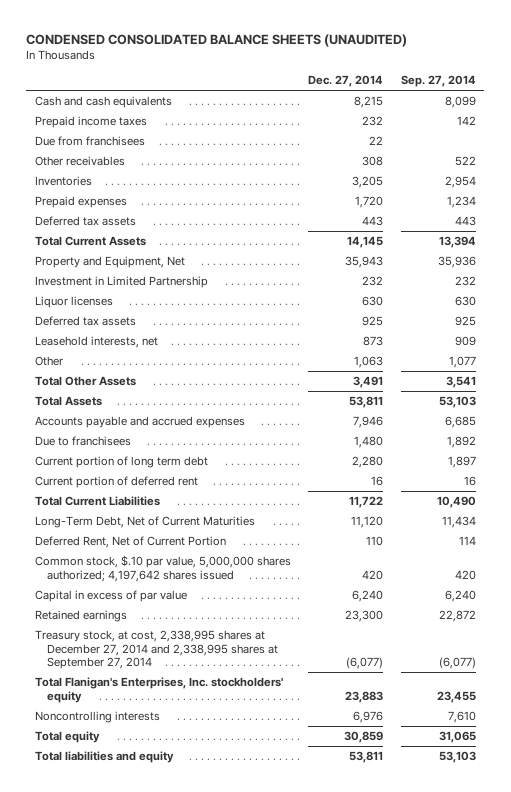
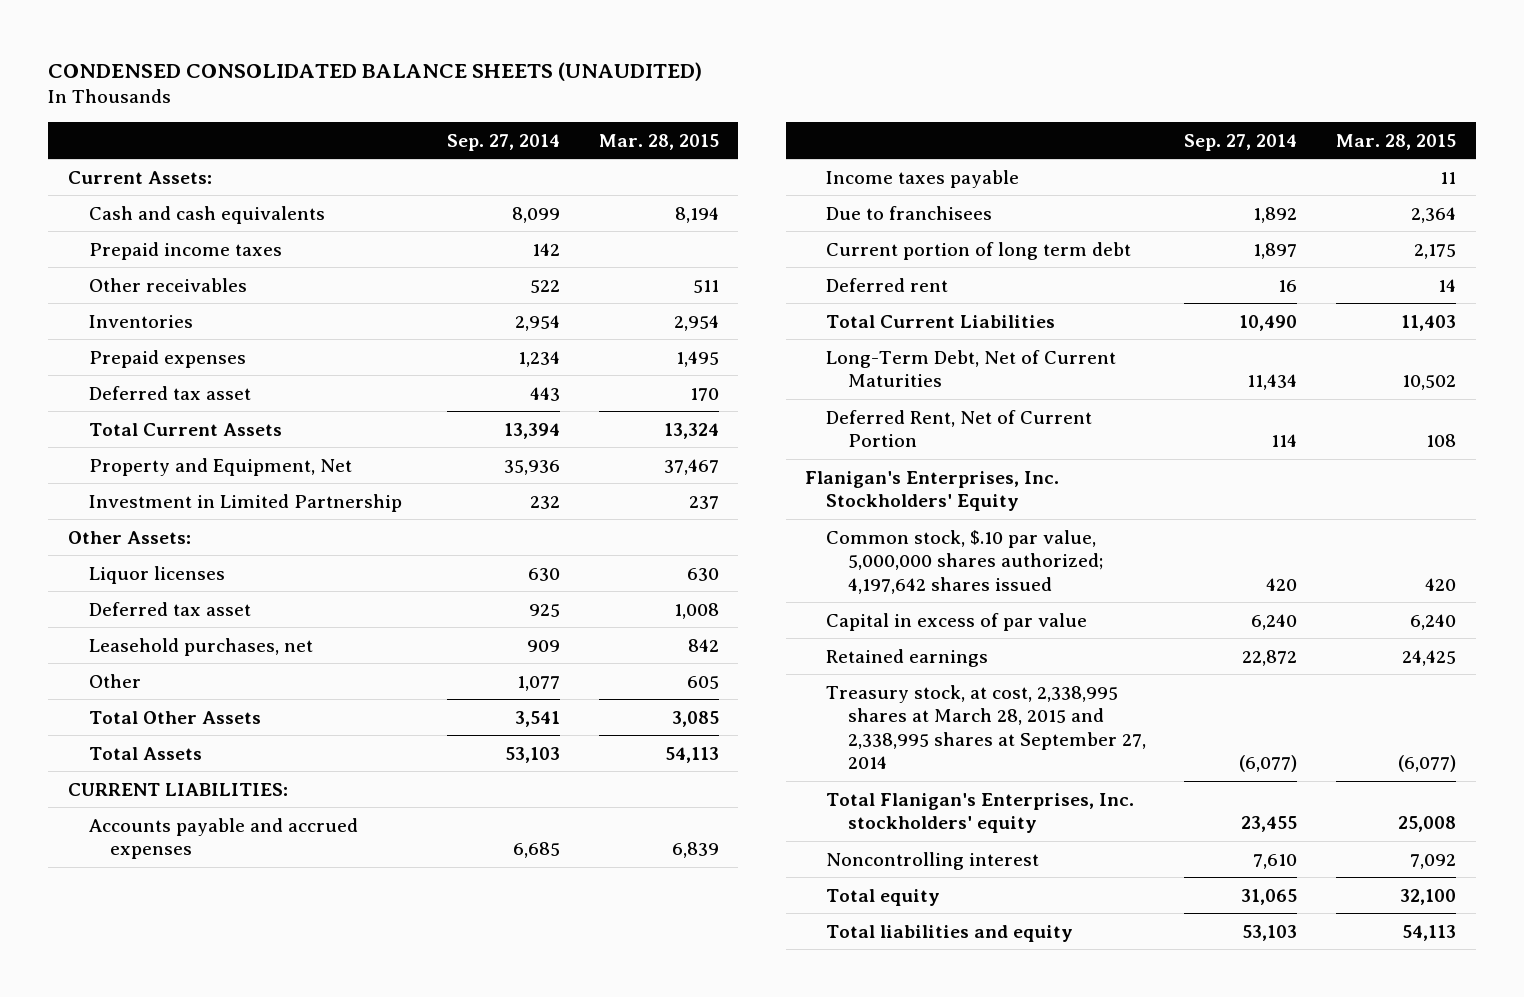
[308,75,384,88] Dec. 27, 2014 -> none
none -> [598,133,719,150] Mar. 28, 2015
none -> [67,170,212,184] Current Assets:
[34,136,145,147] Due from franchisees -> none
[34,216,136,227] Deferred tax assets -> [89,385,252,400] Deferred tax asset
none -> [67,530,191,544] Other Assets:
[34,316,136,327] Deferred tax assets -> [89,601,252,616] Deferred tax asset
[34,336,158,349] Leasehold interests, net -> [89,637,314,656] Leasehold purchases, net
none -> [67,782,288,796] CURRENT LIABILITIES:
none -> [826,169,1020,188] Income taxes payable
[34,476,198,489] Current portion of deferred rent -> [826,277,949,292] Deferred rent
none -> [804,470,1059,512] Flanigan's Enterprises, Inc. Stockholders' Equity
[34,630,278,669] Treasury stock, at cost, 2,338,995 shares at December 27, 2014 and 2,338,995 shares at September 27, 2014 -> [826,684,1146,770] Treasury stock, at cost, 2,338,995 shares at March 28, 2015 and 2,338,995 shares at September 27, 2014
[34,711,160,724] Noncontrolling interests -> [826,851,1040,870] Noncontrolling interest

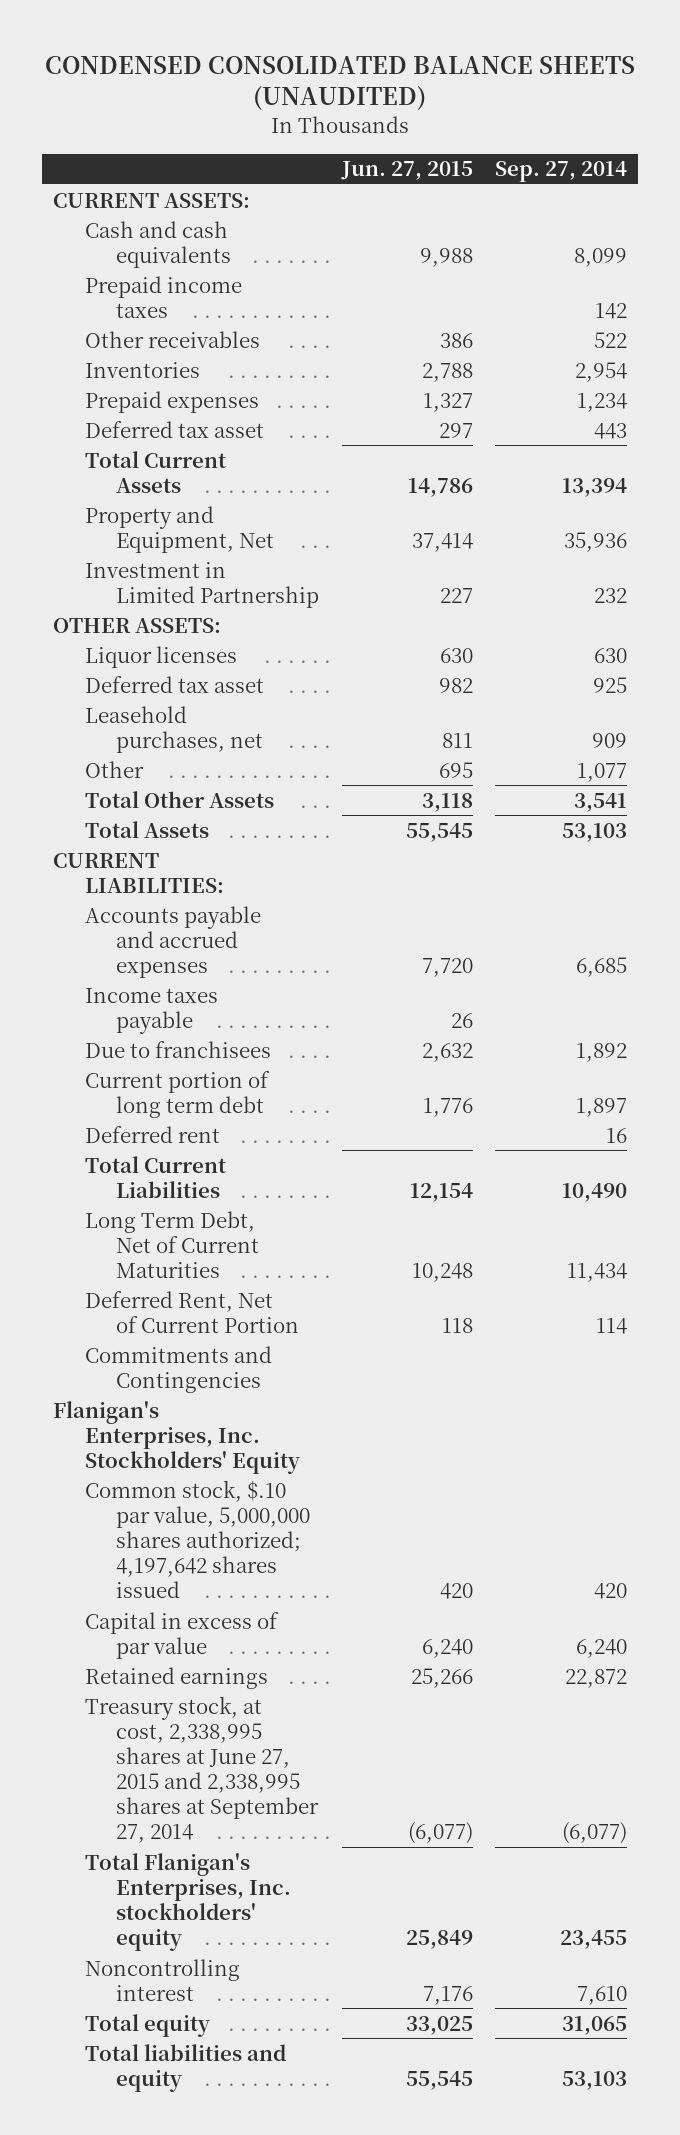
[598,133,719,150] Mar. 28, 2015 -> none
none -> [340,161,473,181] Jun. 27, 2015
[67,170,212,184] Current Assets: -> [52,192,250,208] CURRENT ASSETS:
[67,530,191,544] Other Assets: -> [52,617,221,633] OTHER ASSETS:
[826,349,1117,388] Long-Term Debt, Net of Current Maturities -> [84,1210,260,1278] Long Term Debt, Net of Current Maturities
none -> [84,1345,272,1393] Commitments and Contingencies
[826,684,1146,770] Treasury stock, at cost, 2,338,995 shares at March 28, 2015 and 2,338,995 shares at September 27, 2014 -> [84,1695,320,1844] Treasury stock, at cost, 2,338,995 shares at June 27, 2015 and 2,338,995 shares at September 27, 2014

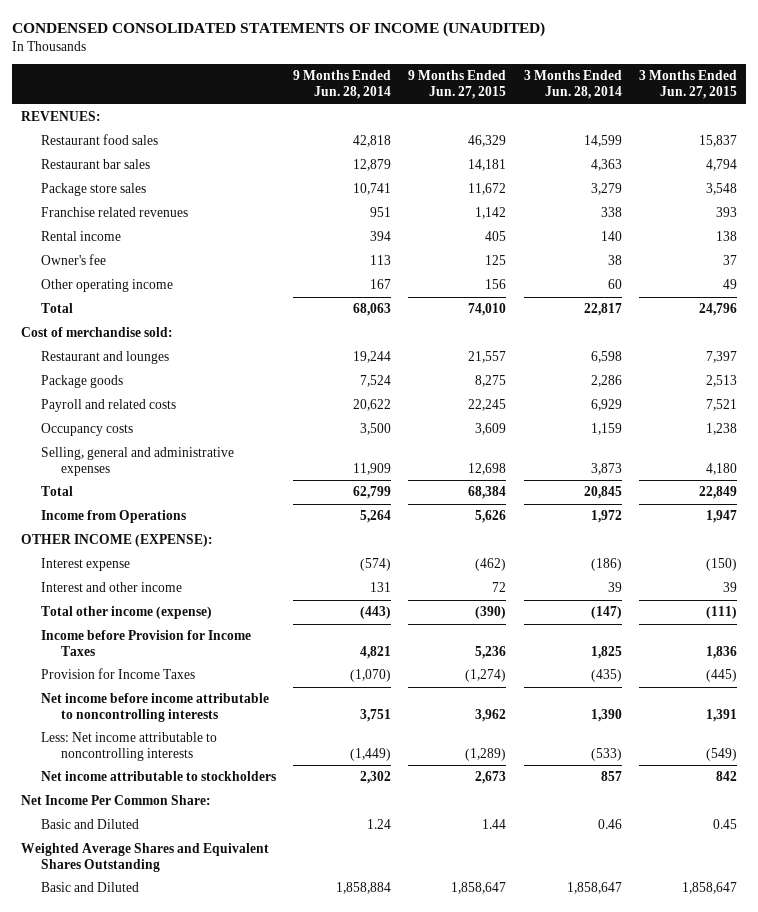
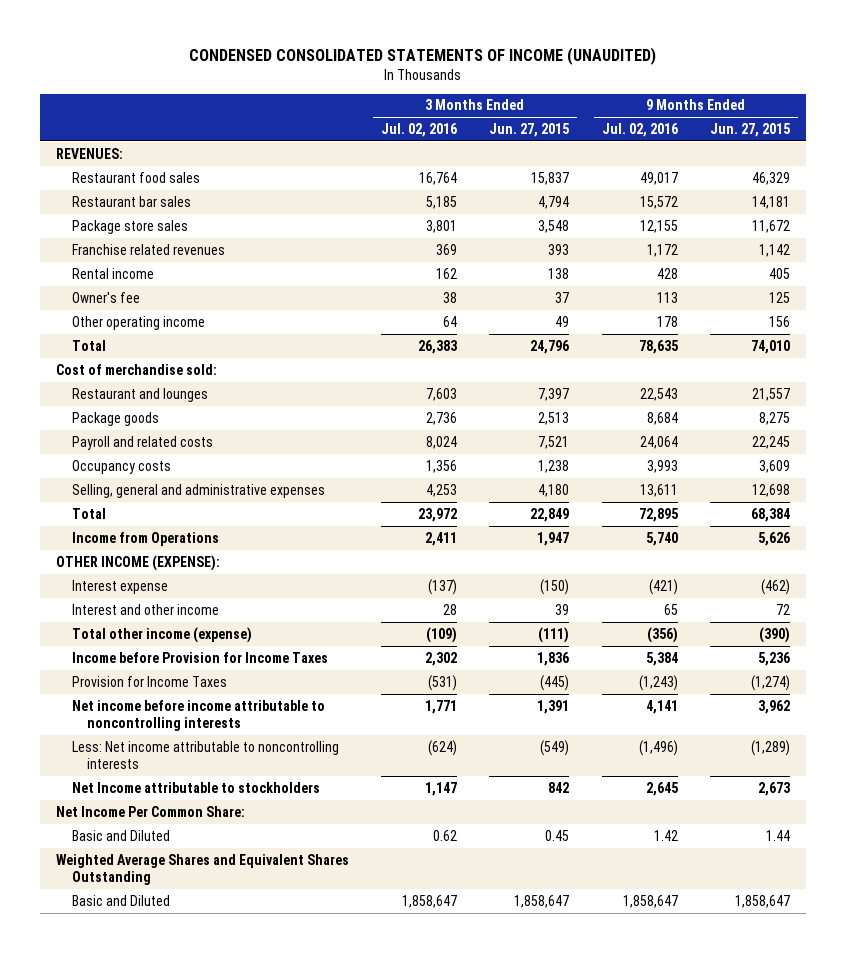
[293,70,392,99] 9 Months Ended Jun. 28, 2014 -> none
[523,70,622,99] 3 Months Ended Jun. 28, 2014 -> none
none -> [381,123,458,138] Jul. 02, 2016
none -> [601,123,678,138] Jul. 02, 2016
[40,771,276,782] Net income attributable to stockholders -> [71,781,320,793] Net Income attributable to stockholders

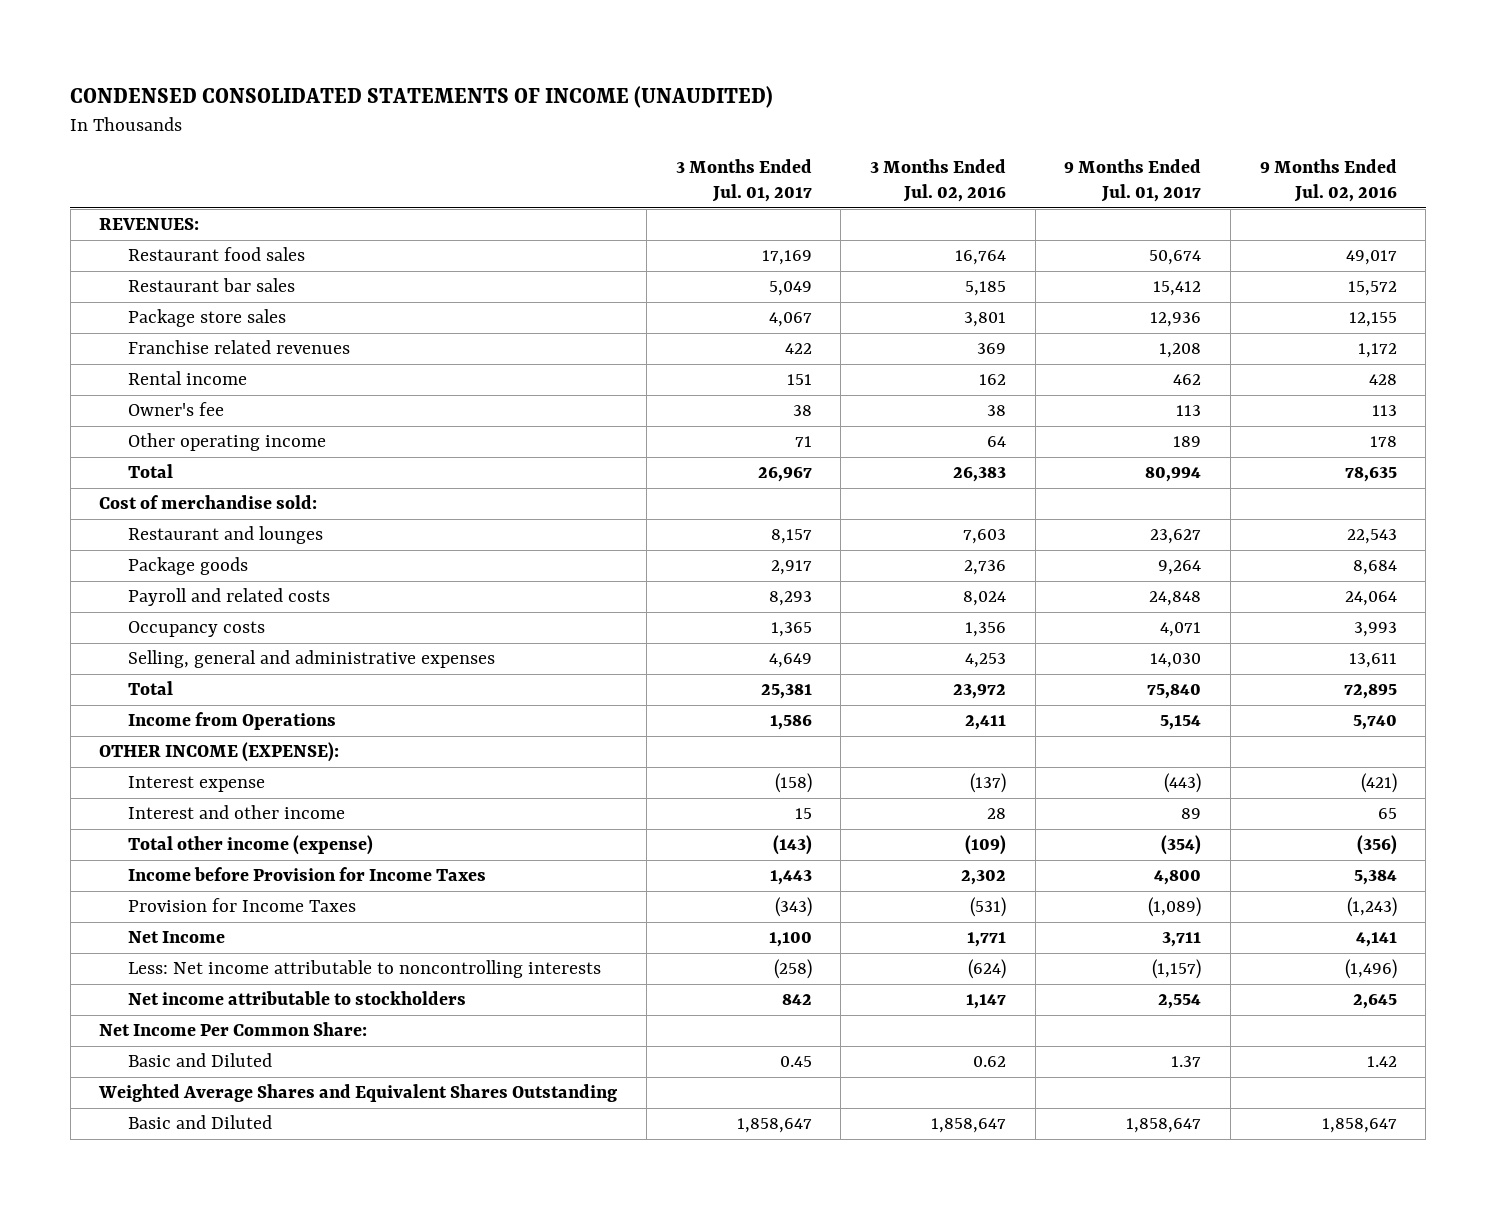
[489,123,570,138] Jun. 27, 2015 -> none
[709,123,790,138] Jun. 27, 2015 -> none
none -> [675,159,812,203] 3 Months Ended Jul. 01, 2017
none -> [1064,159,1202,203] 9 Months Ended Jul. 01, 2017
[71,699,325,731] Net income before income attributable to noncontrolling interests -> [127,931,225,944] Net Income
[71,781,320,793] Net Income attributable to stockholders -> [127,991,466,1006] Net income attributable to stockholders

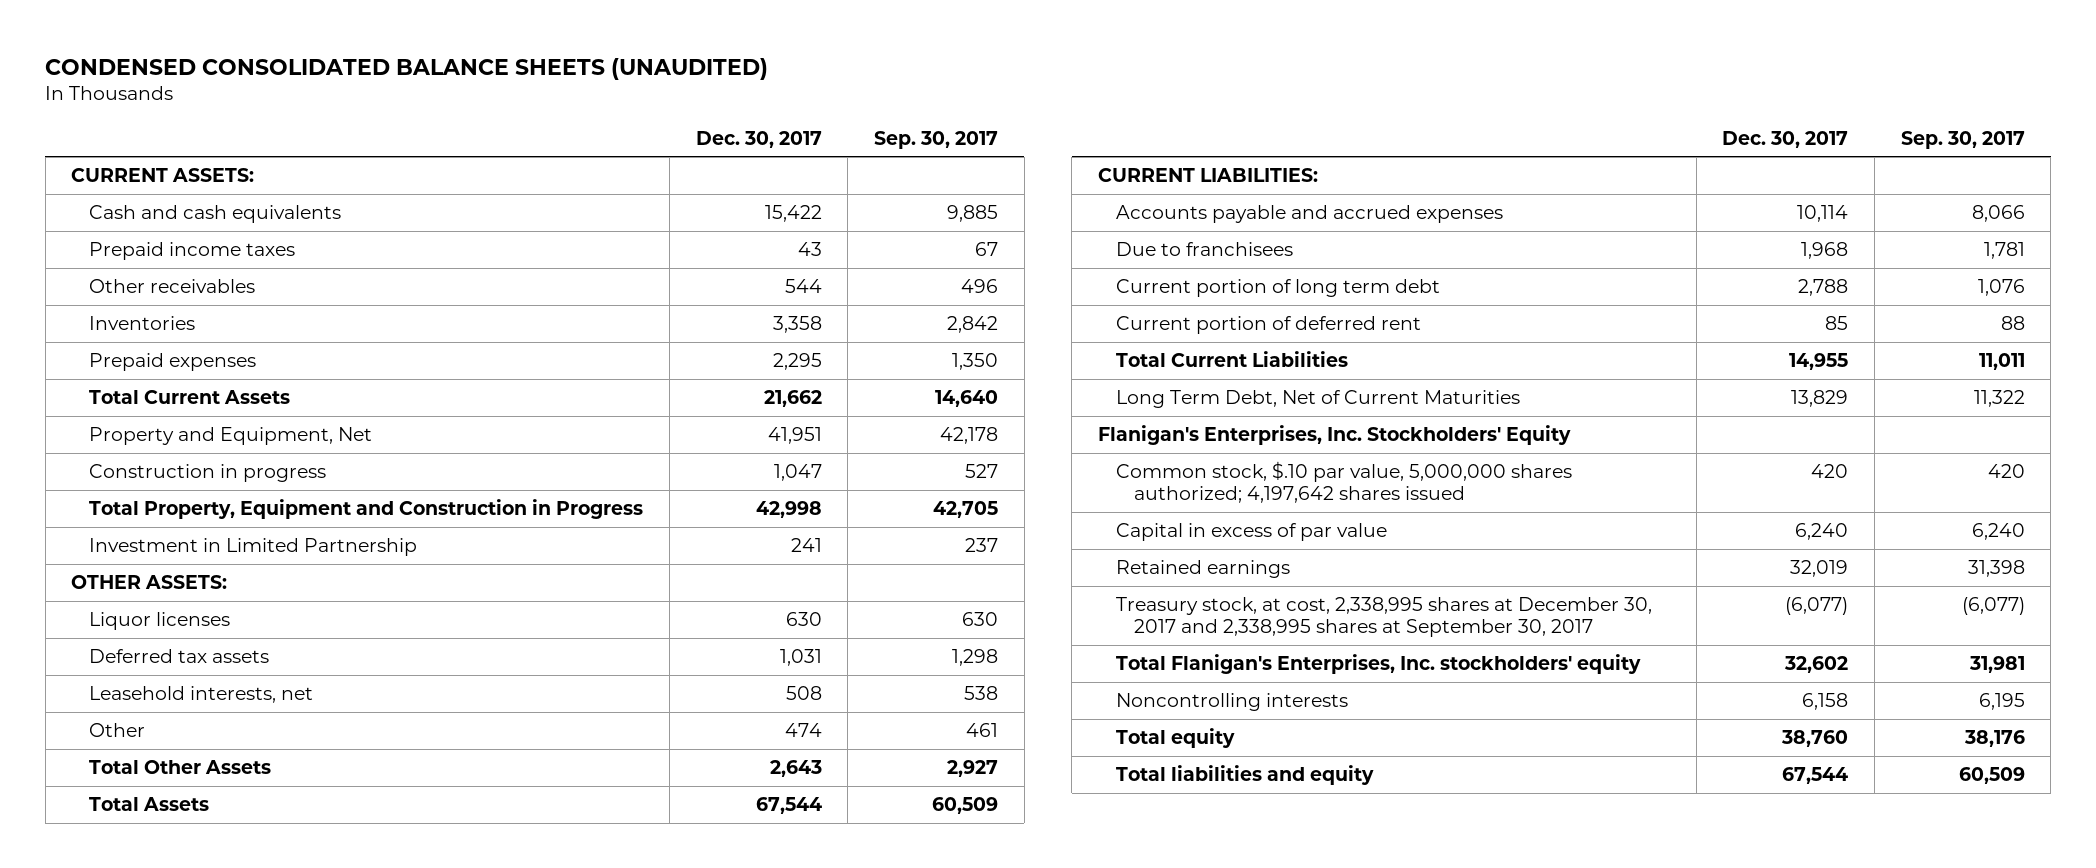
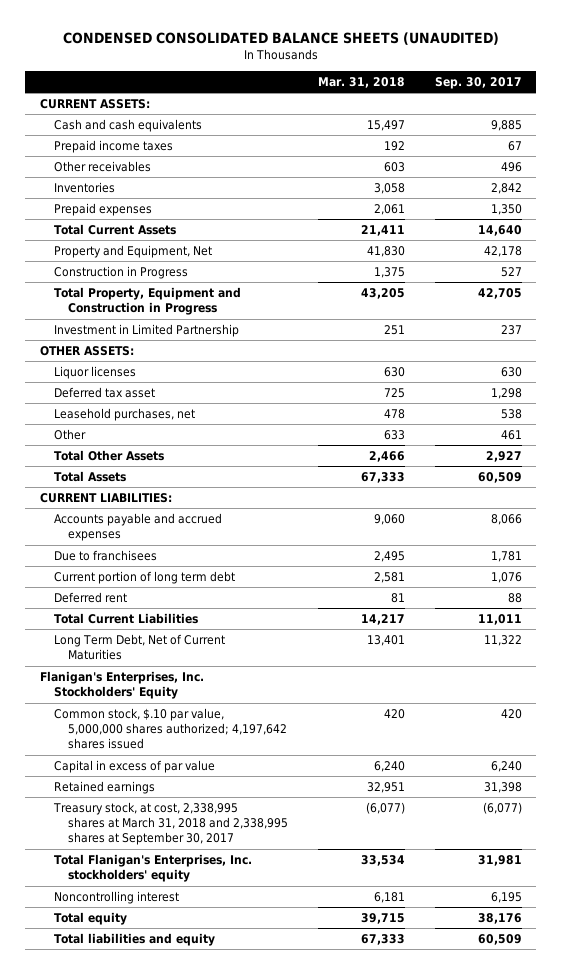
[695,130,822,148] Dec. 30, 2017 -> none
none -> [317,77,405,89] Mar. 31, 2018
[89,464,327,483] Construction in progress -> [54,266,189,280] Construction in Progress
[89,649,270,664] Deferred tax assets -> [54,387,156,399] Deferred tax asset
[89,686,314,704] Leasehold interests, net -> [54,408,196,422] Leasehold purchases, net
[1116,316,1422,335] Current portion of deferred rent -> [54,592,128,604] Deferred rent
[1116,597,1653,638] Treasury stock, at cost, 2,338,995 shares at December 30, 2017 and 2,338,995 shares at September 30, 2017 -> [53,802,289,846] Treasury stock, at cost, 2,338,995 shares at March 31, 2018 and 2,338,995 shares at September 30, 2017
[1116,693,1349,712] Noncontrolling interests -> [54,891,180,905] Noncontrolling interest

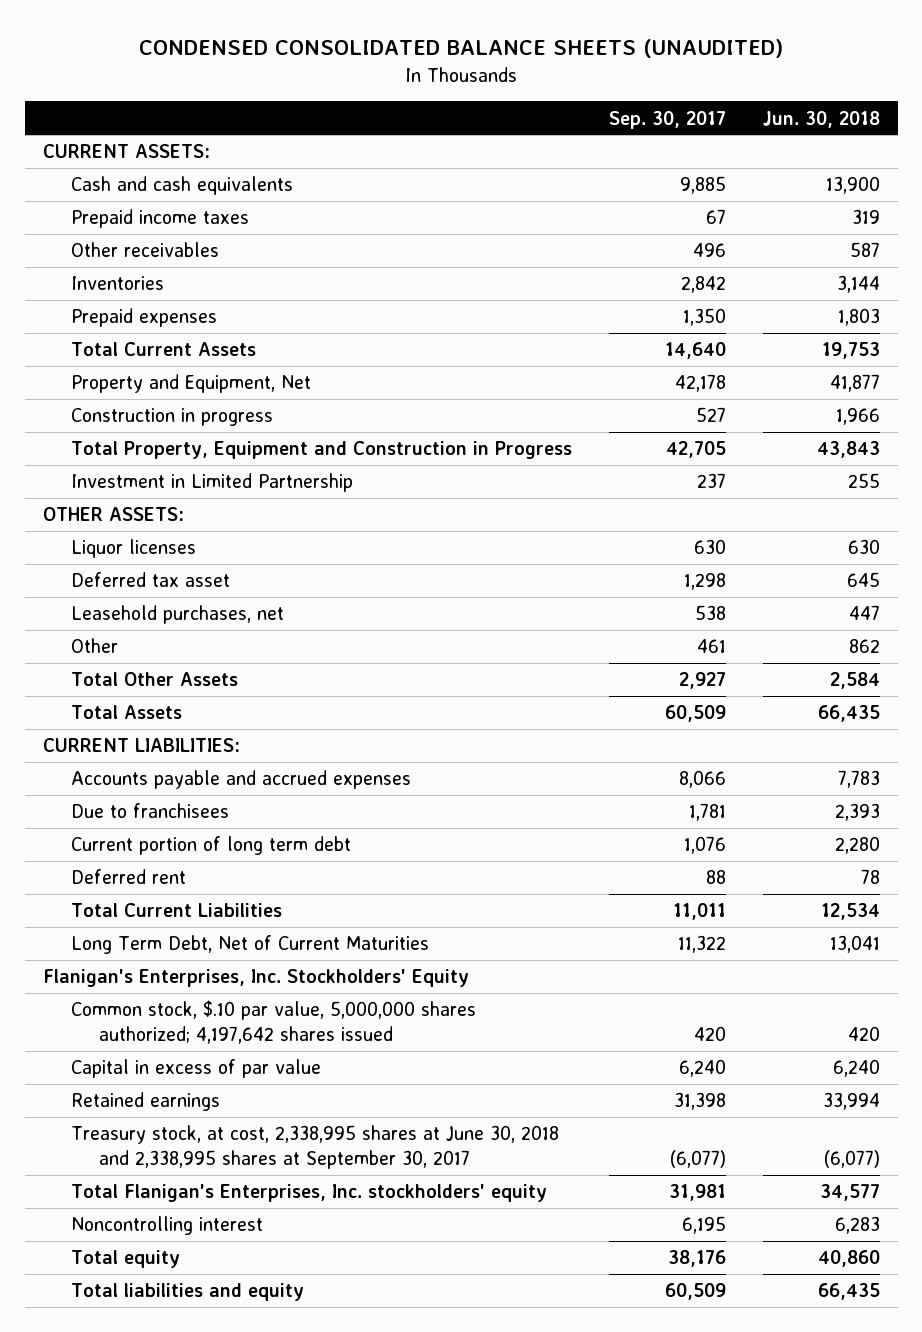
[317,77,405,89] Mar. 31, 2018 -> none
none -> [762,110,880,128] Jun. 30, 2018
[54,266,189,280] Construction in Progress -> [70,408,273,427] Construction in progress
[53,802,289,846] Treasury stock, at cost, 2,338,995 shares at March 31, 2018 and 2,338,995 shares at September 30, 2017 -> [70,1125,559,1170] Treasury stock, at cost, 2,338,995 shares at June 30, 2018 and 2,338,995 shares at September 30, 2017

